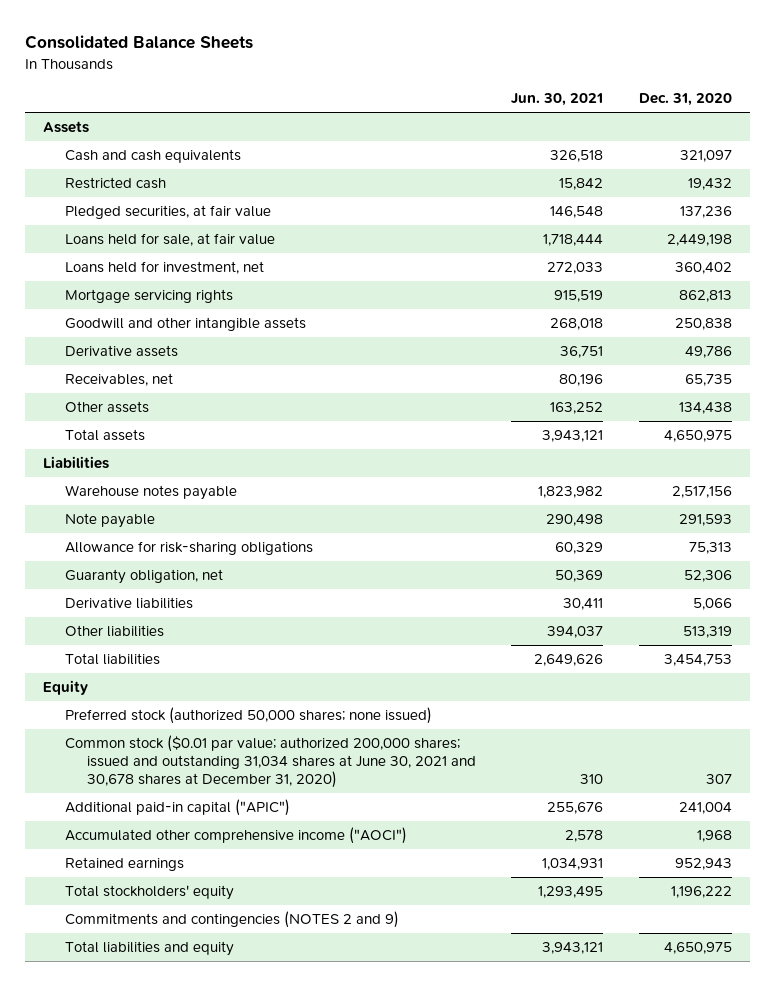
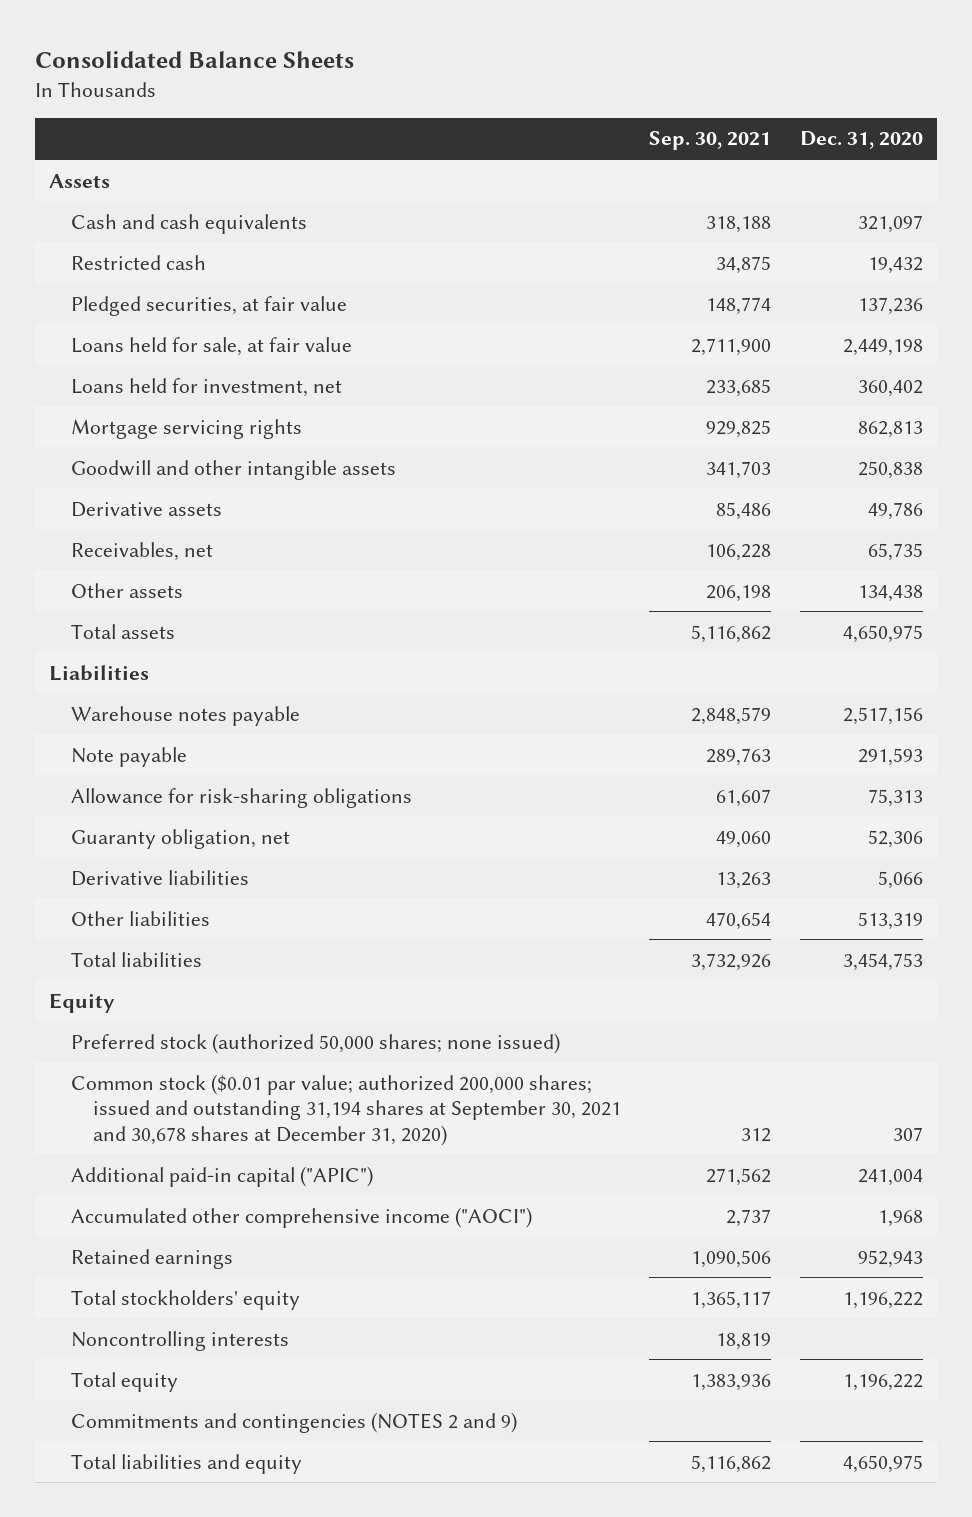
[511,92,604,106] Jun. 30, 2021 -> none
none -> [649,131,772,151] Sep. 30, 2021
[64,735,476,788] Common stock ($0.01 par value; authorized 200,000 shares; issued and outstanding 31,034 shares at June 30, 2021 and 30,678 shares at December 31, 2020) -> [70,1073,621,1146] Common stock ($0.01 par value; authorized 200,000 shares; issued and outstanding 31,194 shares at September 30, 2021 and 30,678 shares at December 31, 2020)
none -> [70,1330,289,1351] Noncontrolling interests
none -> [70,1371,178,1392] Total equity

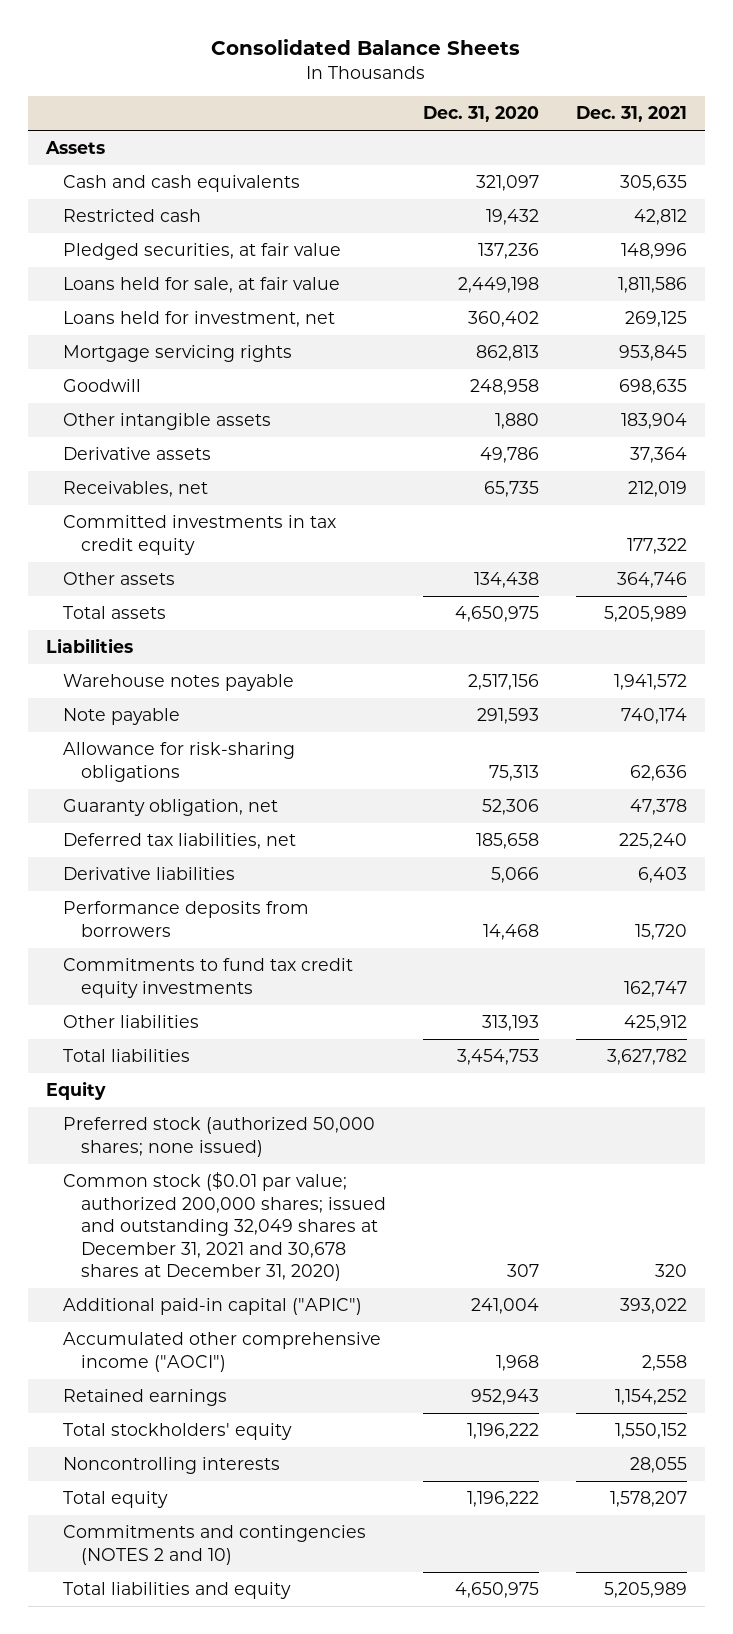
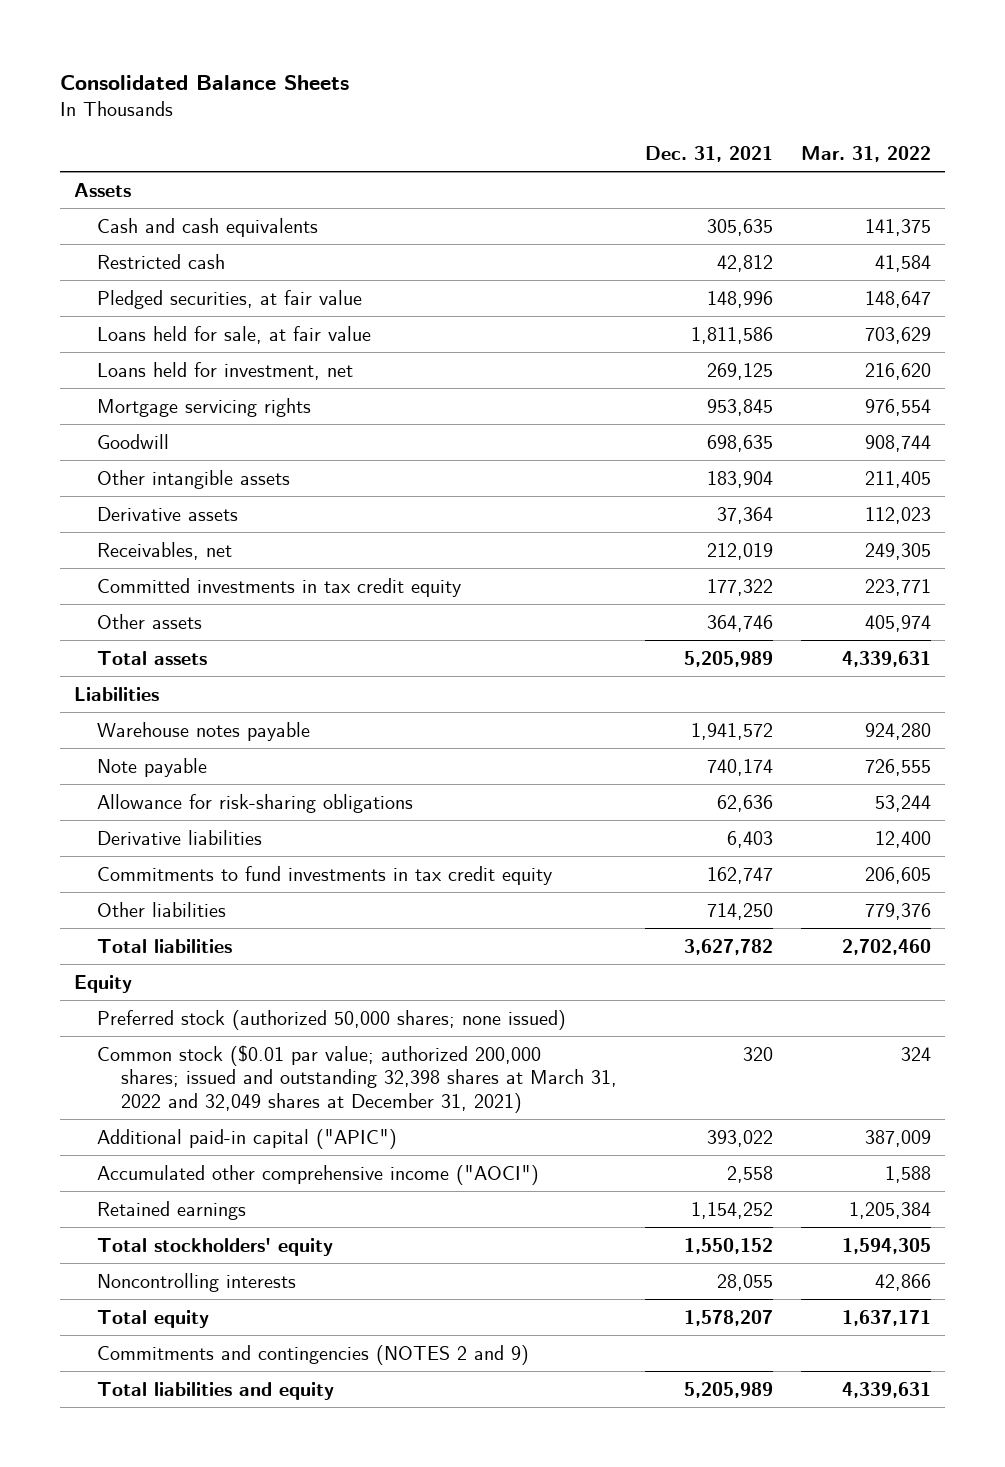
[422,106,539,123] Dec. 31, 2020 -> none
none -> [801,145,932,162] Mar. 31, 2022
[63,799,279,817] Guaranty obligation, net -> none
[63,833,297,850] Deferred tax liabilities, net -> none
[63,901,310,937] Performance deposits from borrowers -> none
[63,958,354,998] Commitments to fund tax credit equity investments -> [97,865,553,885] Commitments to fund investments in tax credit equity
[623,1015,687,1032] 425,912 -> [706,902,773,920] 714,250
[63,1172,386,1282] Common stock ($0.01 par value; authorized 200,000 shares; issued and outstanding 32,049 shares at December 31, 2021 and 30,678 shares at December 31, 2020) -> [97,1044,617,1113] Common stock ($0.01 par value; authorized 200,000 shares; issued and outstanding 32,398 shares at March 31, 2022 and 32,049 shares at December 31, 2021)
[63,1525,367,1565] Commitments and contingencies (NOTES 2 and 10) -> [97,1344,530,1365] Commitments and contingencies (NOTES 2 and 9)

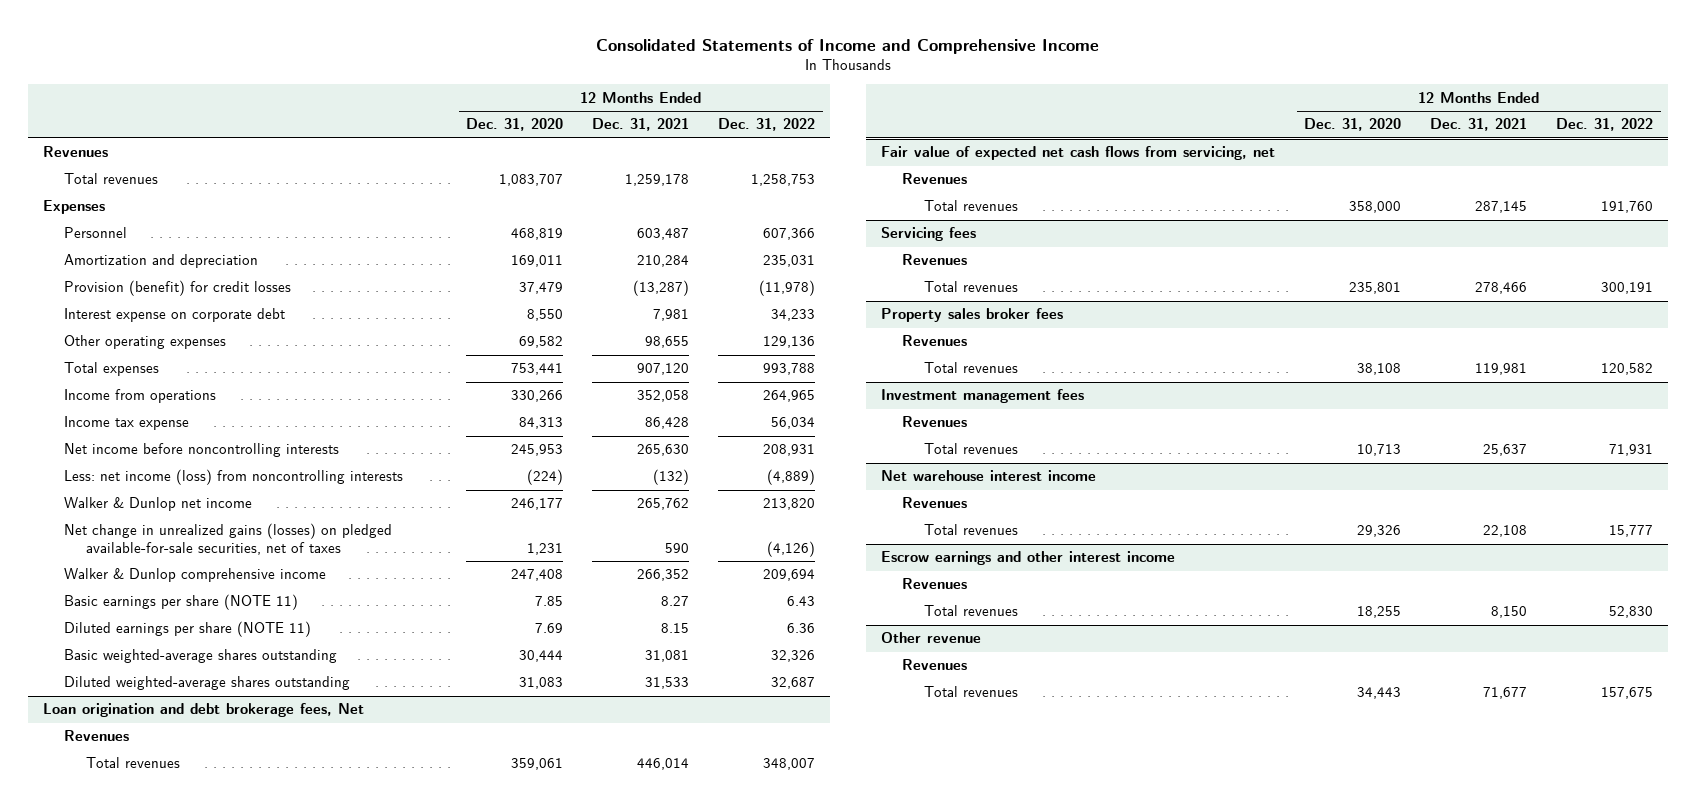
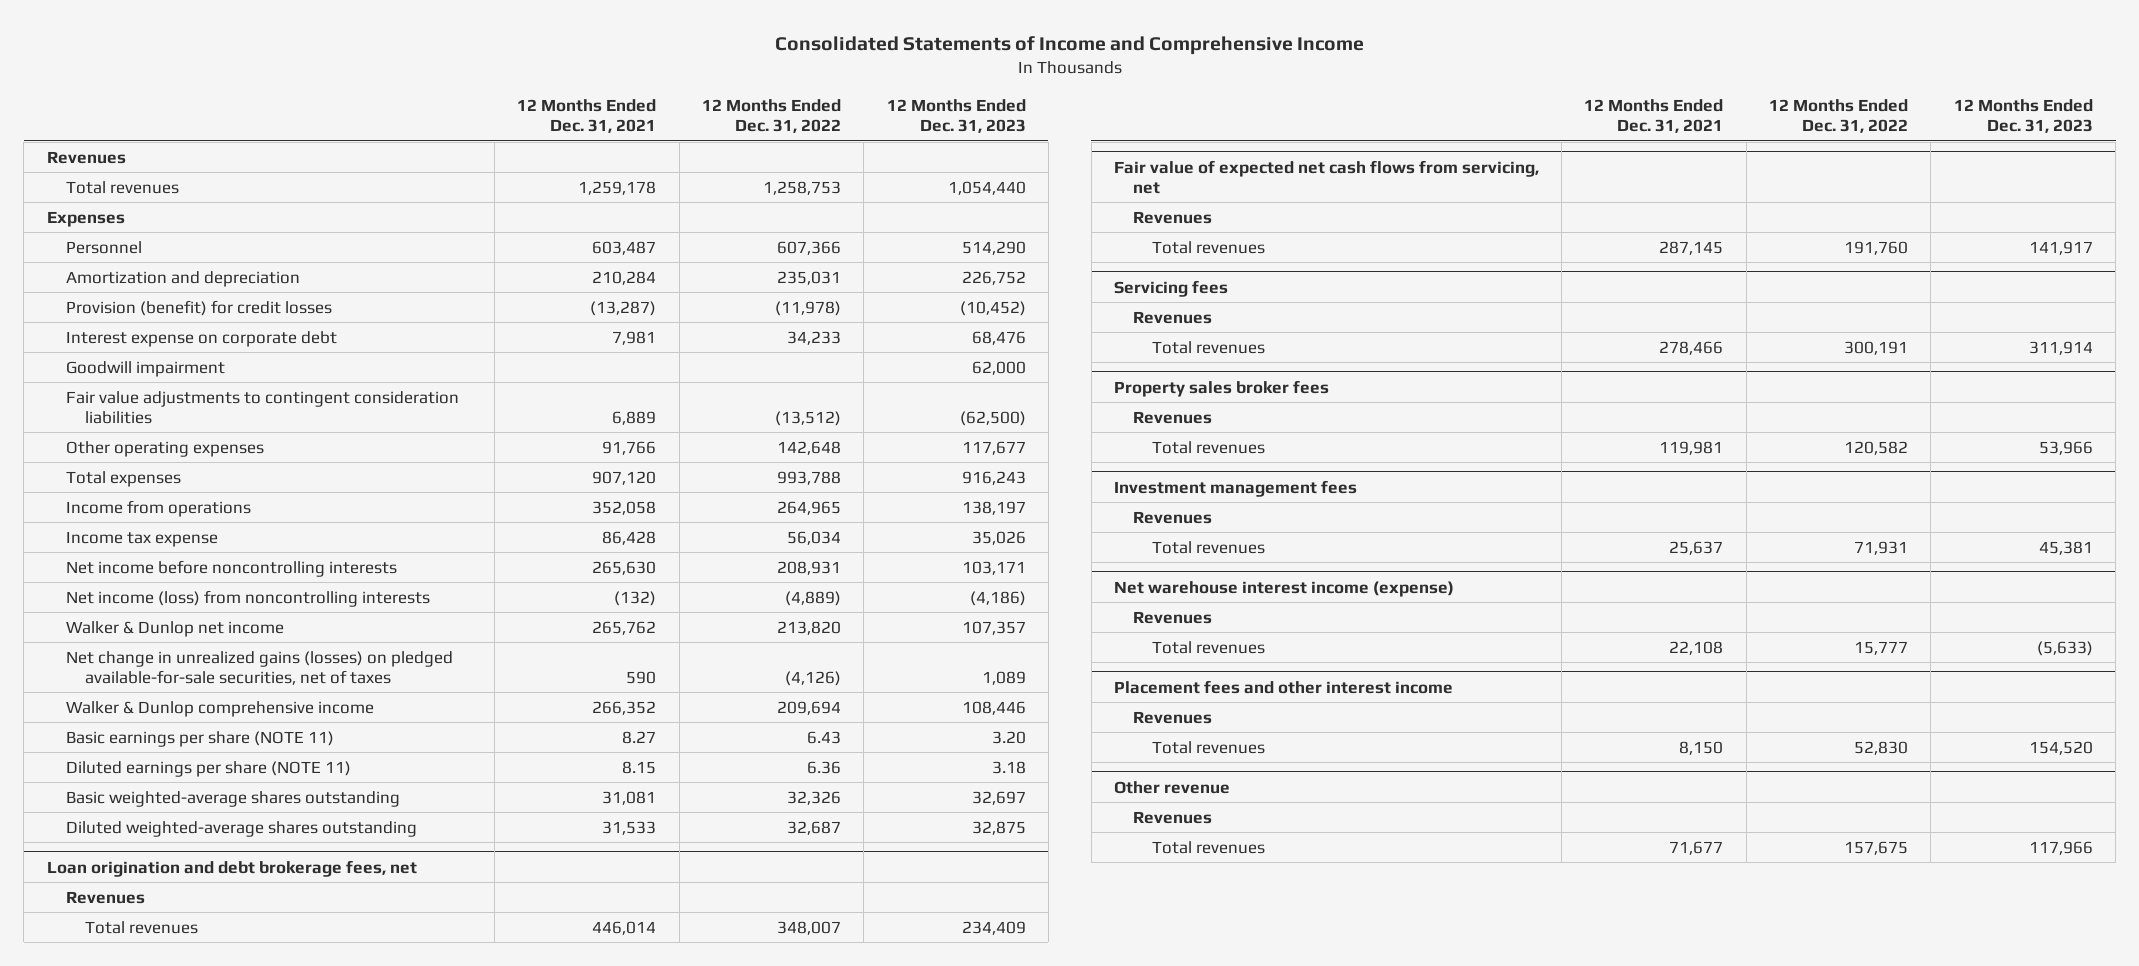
[466,118,564,132] Dec. 31, 2020 -> none
none -> [886,99,1026,134] 12 Months Ended Dec. 31, 2023
none -> [65,360,225,377] Goodwill impairment
none -> [65,390,459,424] Fair value adjustments to contingent consideration liabilities
[645,336,690,349] 98,655 -> [602,440,657,455] 91,766
[763,336,816,349] 129,136 -> [776,440,841,455] 142,648
[64,469,404,486] Less: net income (loss) from noncontrolling interests -> [65,589,430,607] Net income (loss) from noncontrolling interests
[42,703,364,718] Loan origination and debt brokerage fees, Net -> [46,859,417,877] Loan origination and debt brokerage fees, net
[880,470,1096,482] Net warehouse interest income -> [1113,580,1454,597] Net warehouse interest income (expense)
[880,551,1175,566] Escrow earnings and other interest income -> [1113,679,1453,694] Placement fees and other interest income

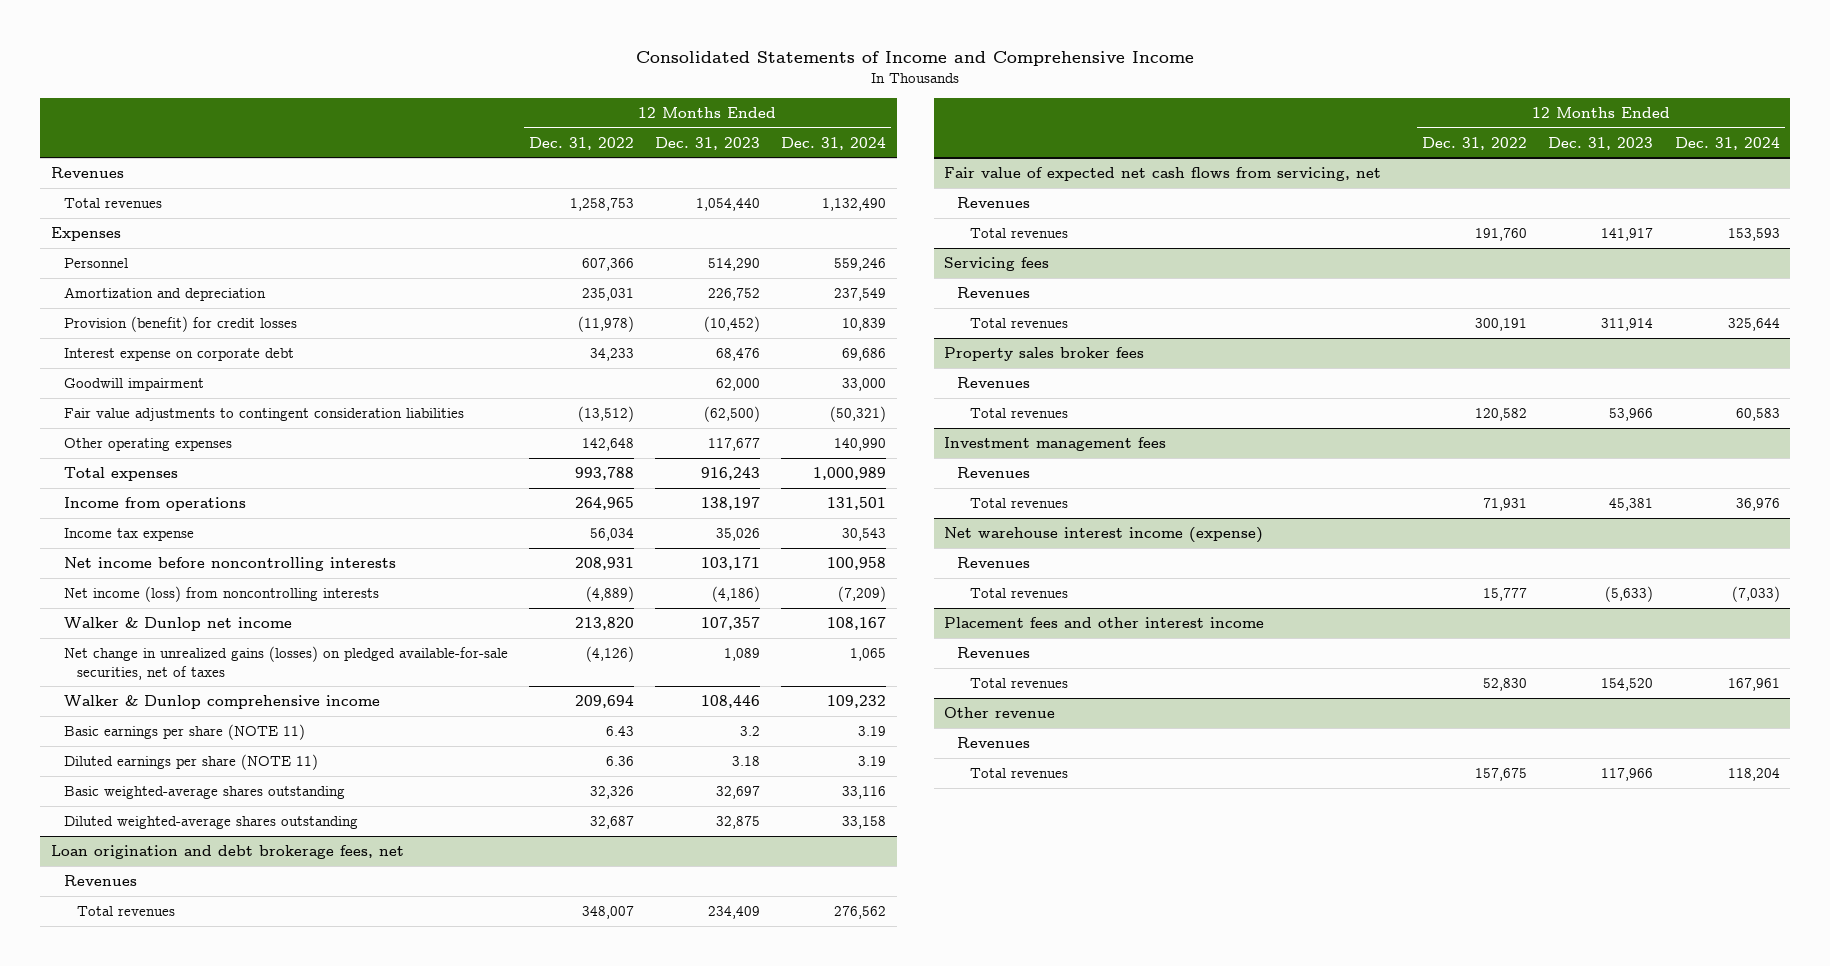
[517,99,657,134] 12 Months Ended Dec. 31, 2021 -> none
none -> [781,136,887,150] Dec. 31, 2024
[991,730,1026,744] 3.20 -> [739,725,760,736] 3.2

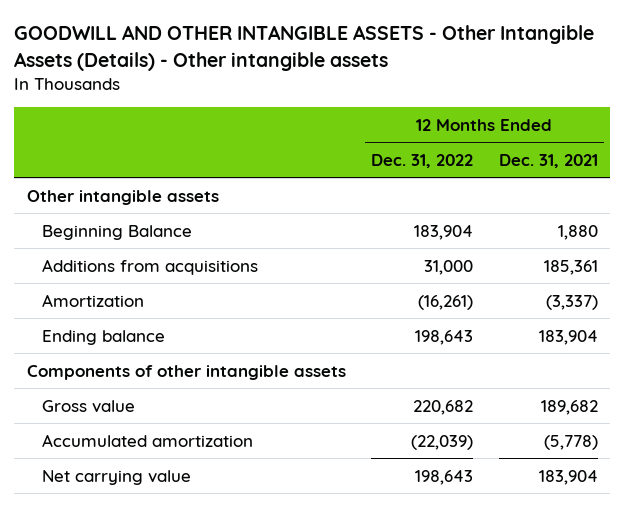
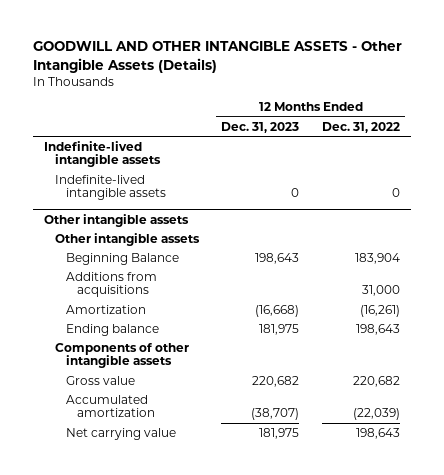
[13,25,594,72] GOODWILL AND OTHER INTANGIBLE ASSETS - Other Intangible Assets (Details) - Other intangible assets -> [32,41,402,73] GOODWILL AND OTHER INTANGIBLE ASSETS - Other Intangible Assets (Details)
[498,153,598,168] Dec. 31, 2021 -> none
none -> [221,121,300,133] Dec. 31, 2023
none -> [44,140,162,168] Indefinite-lived intangible assets
none -> [55,174,167,201] Indefinite-lived intangible assets
none -> [44,213,190,227] Other intangible assets

